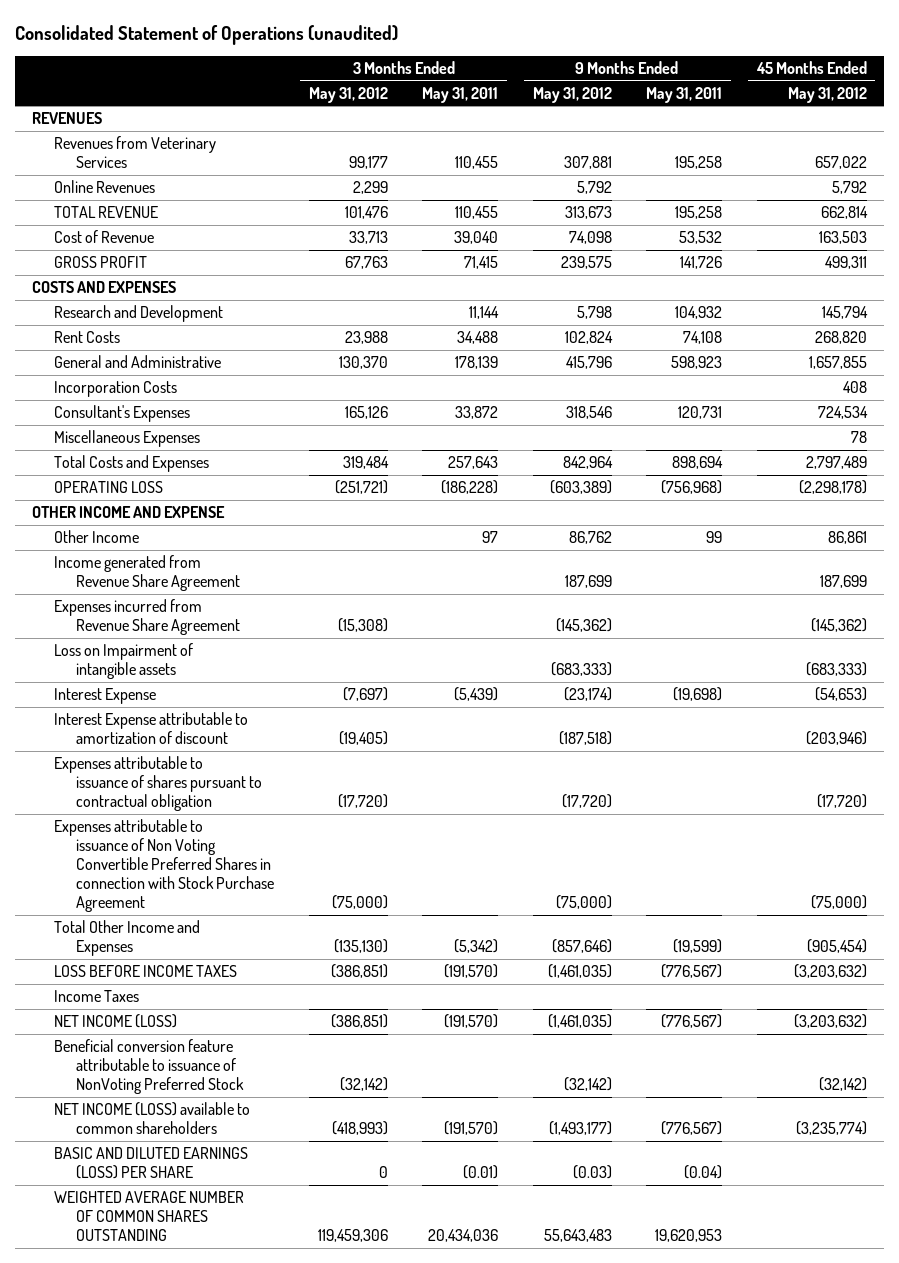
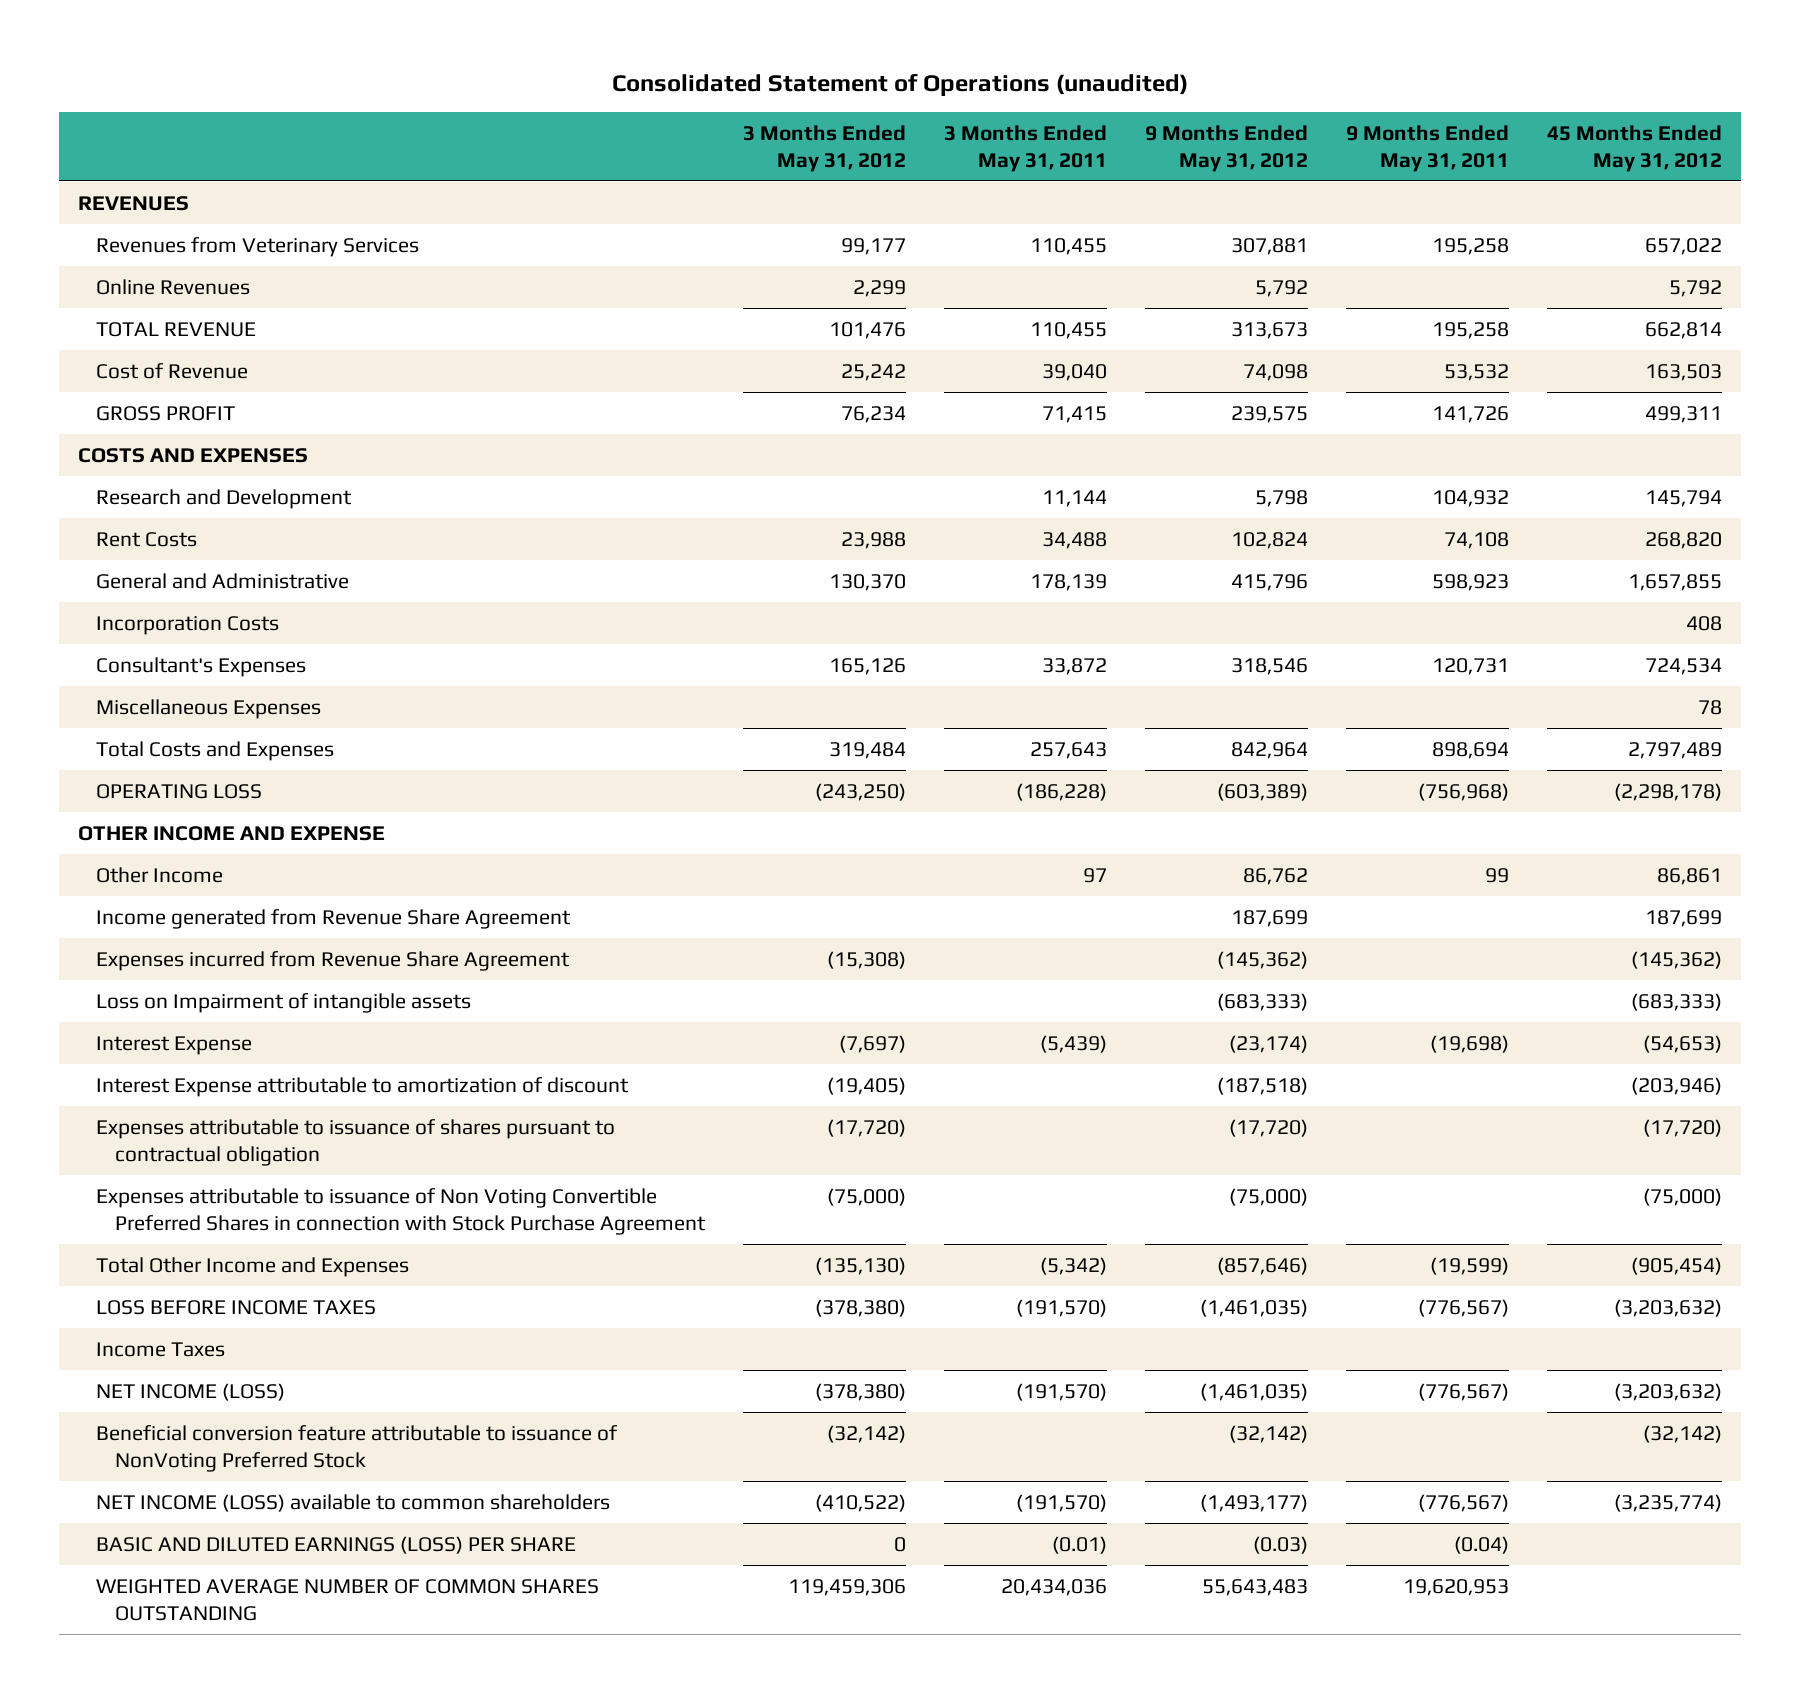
[348,231,388,245] 33,713 -> [841,363,907,381] 25,242
[344,256,388,270] 67,763 -> [841,405,907,423] 76,234
[334,480,388,495] (251,721) -> [815,782,907,801] (243,250)
[330,964,388,979] (386,851) -> [815,1298,907,1317] (378,380)
[330,1014,388,1029] (386,851) -> [815,1382,907,1401] (378,380)
[331,1121,388,1136] (418,993) -> [815,1493,907,1512] (410,522)

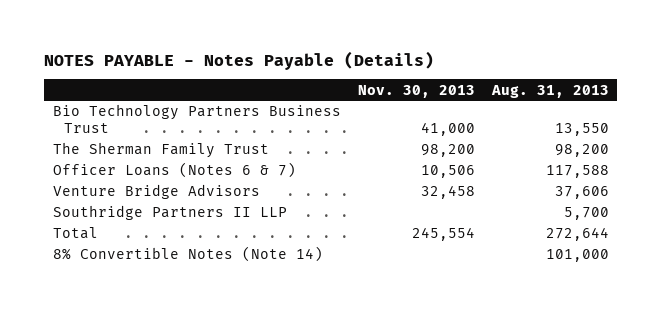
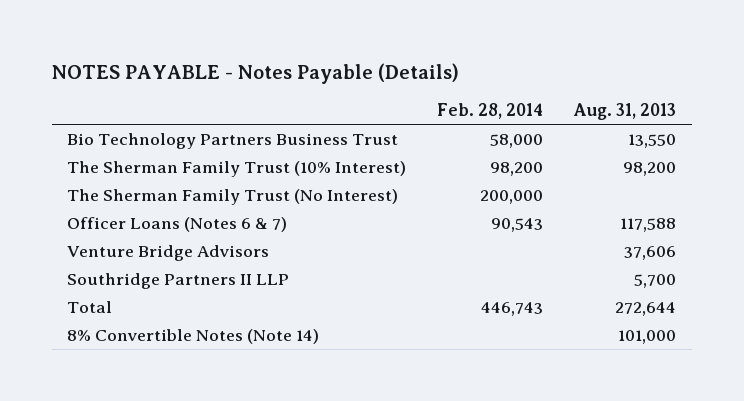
[357,84,475,98] Nov. 30, 2013 -> none
none -> [437,103,544,120] Feb. 28, 2014
[52,142,269,159] The Sherman Family Trust -> [67,160,407,177] The Sherman Family Trust (10% Interest)
none -> [67,188,399,205] The Sherman Family Trust (No Interest)

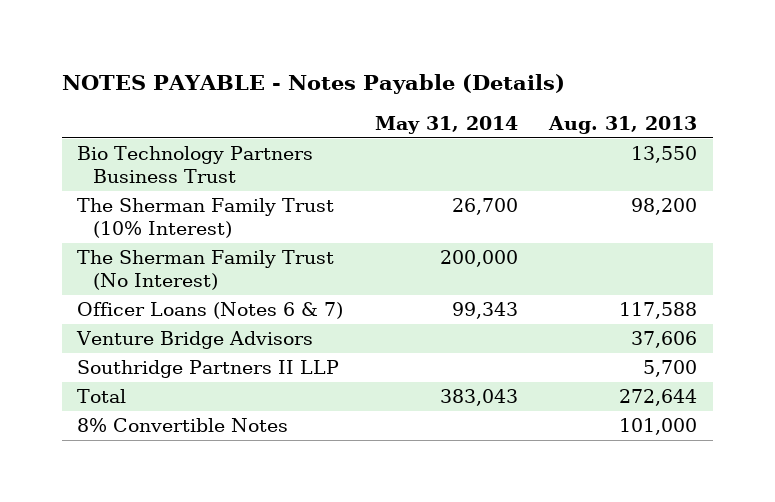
[437,103,544,120] Feb. 28, 2014 -> none
none -> [374,115,518,134] May 31, 2014
[67,328,320,344] 8% Convertible Notes (Note 14) -> [77,418,289,433] 8% Convertible Notes

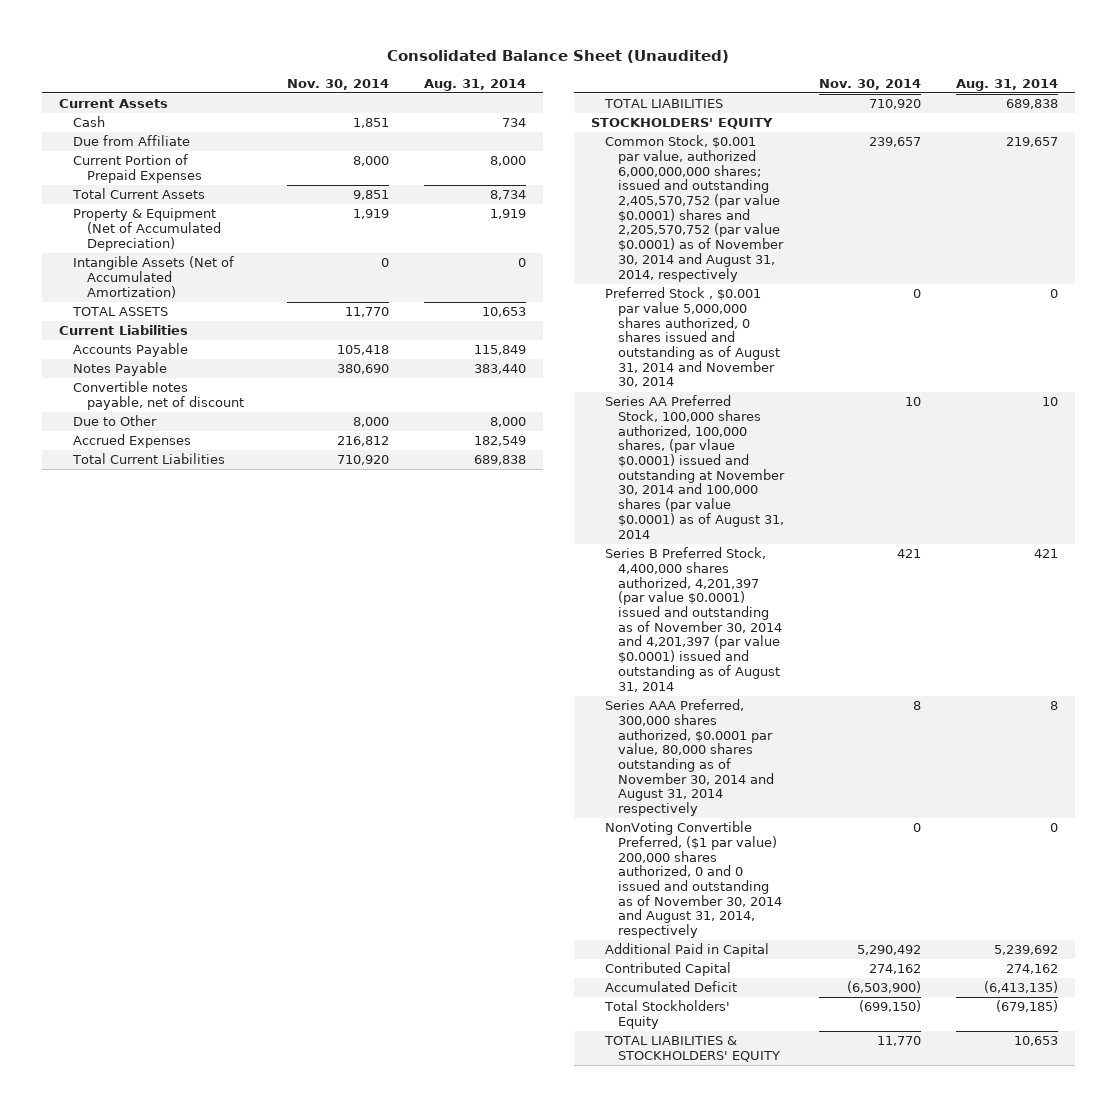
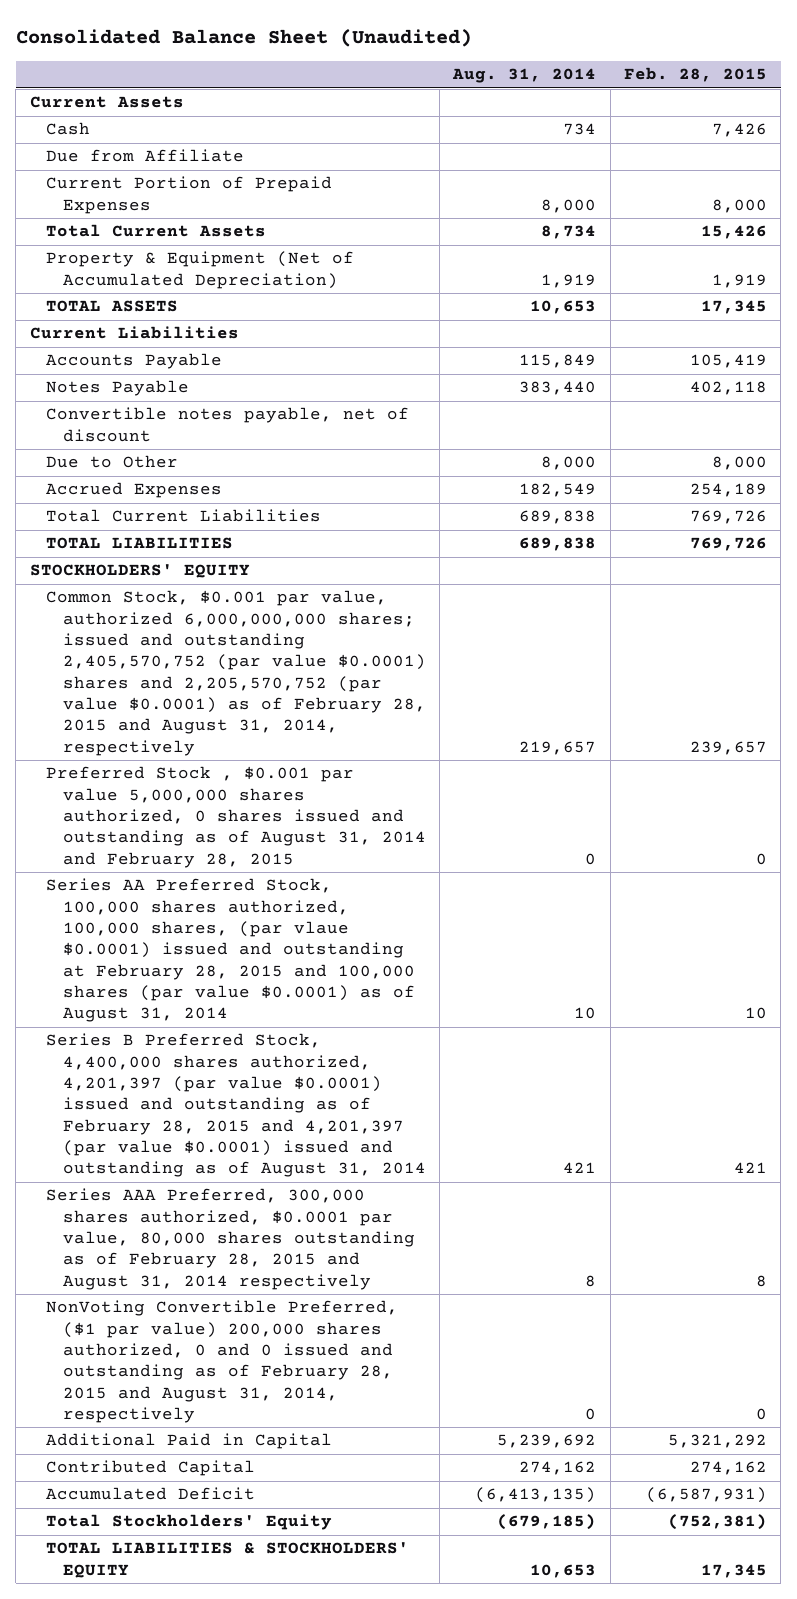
[287,78,390,90] Nov. 30, 2014 -> none
none -> [624,67,768,83] Feb. 28, 2015
[72,256,234,298] Intangible Assets (Net of Accumulated Amortization) -> none
[604,135,785,282] Common Stock, $0.001 par value, authorized 6,000,000,000 shares; issued and outstanding 2,405,570,752 (par value $0.0001) shares and 2,205,570,752 (par value $0.0001) as of November 30, 2014 and August 31, 2014, respectively -> [46,590,426,756] Common Stock, $0.001 par value, authorized 6,000,000,000 shares; issued and outstanding 2,405,570,752 (par value $0.0001) shares and 2,205,570,752 (par value $0.0001) as of February 28, 2015 and August 31, 2014, respectively
[604,287,781,388] Preferred Stock , $0.001 par value 5,000,000 shares authorized, 0 shares issued and outstanding as of August 31, 2014 and November 30, 2014 -> [46,766,426,868] Preferred Stock , $0.001 par value 5,000,000 shares authorized, 0 shares issued and outstanding as of August 31, 2014 and February 28, 2015
[604,395,786,539] Series AA Preferred Stock, 100,000 shares authorized, 100,000 shares, (par vlaue $0.0001) issued and outstanding at November 30, 2014 and 100,000 shares (par value $0.0001) as of August 31, 2014 -> [46,878,415,1023] Series AA Preferred Stock, 100,000 shares authorized, 100,000 shares, (par vlaue $0.0001) issued and outstanding at February 28, 2015 and 100,000 shares (par value $0.0001) as of August 31, 2014
[604,547,783,692] Series B Preferred Stock, 4,400,000 shares authorized, 4,201,397 (par value $0.0001) issued and outstanding as of November 30, 2014 and 4,201,397 (par value $0.0001) issued and outstanding as of August 31, 2014 -> [46,1033,426,1178] Series B Preferred Stock, 4,400,000 shares authorized, 4,201,397 (par value $0.0001) issued and outstanding as of February 28, 2015 and 4,201,397 (par value $0.0001) issued and outstanding as of August 31, 2014
[604,699,775,817] Series AAA Preferred, 300,000 shares authorized, $0.0001 par value, 80,000 shares outstanding as of November 30, 2014 and August 31, 2014 respectively -> [46,1188,415,1290] Series AAA Preferred, 300,000 shares authorized, $0.0001 par value, 80,000 shares outstanding as of February 28, 2015 and August 31, 2014 respectively
[604,821,783,939] NonVoting Convertible Preferred, ($1 par value) 200,000 shares authorized, 0 and 0 issued and outstanding as of November 30, 2014 and August 31, 2014, respectively -> [46,1300,399,1423] NonVoting Convertible Preferred, ($1 par value) 200,000 shares authorized, 0 and 0 issued and outstanding as of February 28, 2015 and August 31, 2014, respectively

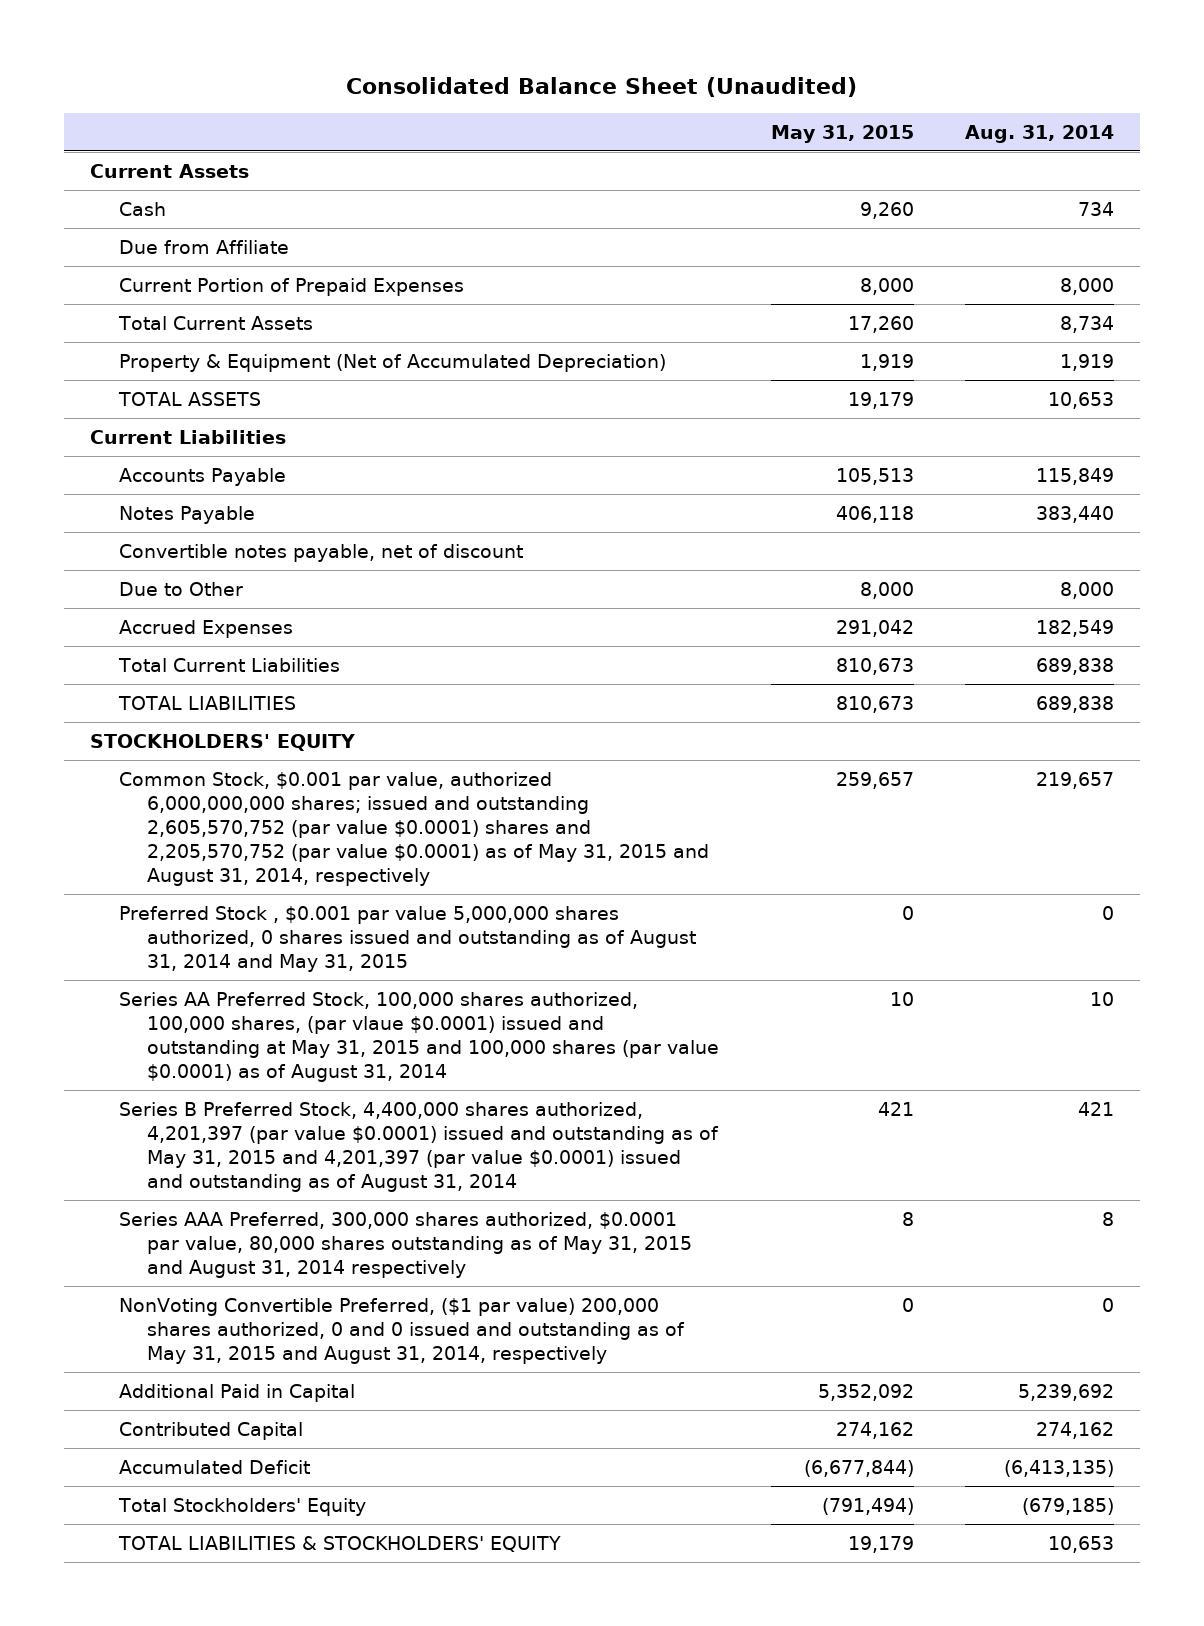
[624,67,768,83] Feb. 28, 2015 -> none
none -> [770,124,914,143] May 31, 2015
[46,590,426,756] Common Stock, $0.001 par value, authorized 6,000,000,000 shares; issued and outstanding 2,405,570,752 (par value $0.0001) shares and 2,205,570,752 (par value $0.0001) as of February 28, 2015 and August 31, 2014, respectively -> [118,772,710,886] Common Stock, $0.001 par value, authorized 6,000,000,000 shares; issued and outstanding 2,605,570,752 (par value $0.0001) shares and 2,205,570,752 (par value $0.0001) as of May 31, 2015 and August 31, 2014, respectively
[46,766,426,868] Preferred Stock , $0.001 par value 5,000,000 shares authorized, 0 shares issued and outstanding as of August 31, 2014 and February 28, 2015 -> [118,906,697,972] Preferred Stock , $0.001 par value 5,000,000 shares authorized, 0 shares issued and outstanding as of August 31, 2014 and May 31, 2015
[46,878,415,1023] Series AA Preferred Stock, 100,000 shares authorized, 100,000 shares, (par vlaue $0.0001) issued and outstanding at February 28, 2015 and 100,000 shares (par value $0.0001) as of August 31, 2014 -> [118,992,720,1082] Series AA Preferred Stock, 100,000 shares authorized, 100,000 shares, (par vlaue $0.0001) issued and outstanding at May 31, 2015 and 100,000 shares (par value $0.0001) as of August 31, 2014
[46,1033,426,1178] Series B Preferred Stock, 4,400,000 shares authorized, 4,201,397 (par value $0.0001) issued and outstanding as of February 28, 2015 and 4,201,397 (par value $0.0001) issued and outstanding as of August 31, 2014 -> [118,1102,720,1192] Series B Preferred Stock, 4,400,000 shares authorized, 4,201,397 (par value $0.0001) issued and outstanding as of May 31, 2015 and 4,201,397 (par value $0.0001) issued and outstanding as of August 31, 2014
[46,1188,415,1290] Series AAA Preferred, 300,000 shares authorized, $0.0001 par value, 80,000 shares outstanding as of February 28, 2015 and August 31, 2014 respectively -> [118,1212,693,1278] Series AAA Preferred, 300,000 shares authorized, $0.0001 par value, 80,000 shares outstanding as of May 31, 2015 and August 31, 2014 respectively
[46,1300,399,1423] NonVoting Convertible Preferred, ($1 par value) 200,000 shares authorized, 0 and 0 issued and outstanding as of February 28, 2015 and August 31, 2014, respectively -> [118,1298,686,1364] NonVoting Convertible Preferred, ($1 par value) 200,000 shares authorized, 0 and 0 issued and outstanding as of May 31, 2015 and August 31, 2014, respectively

